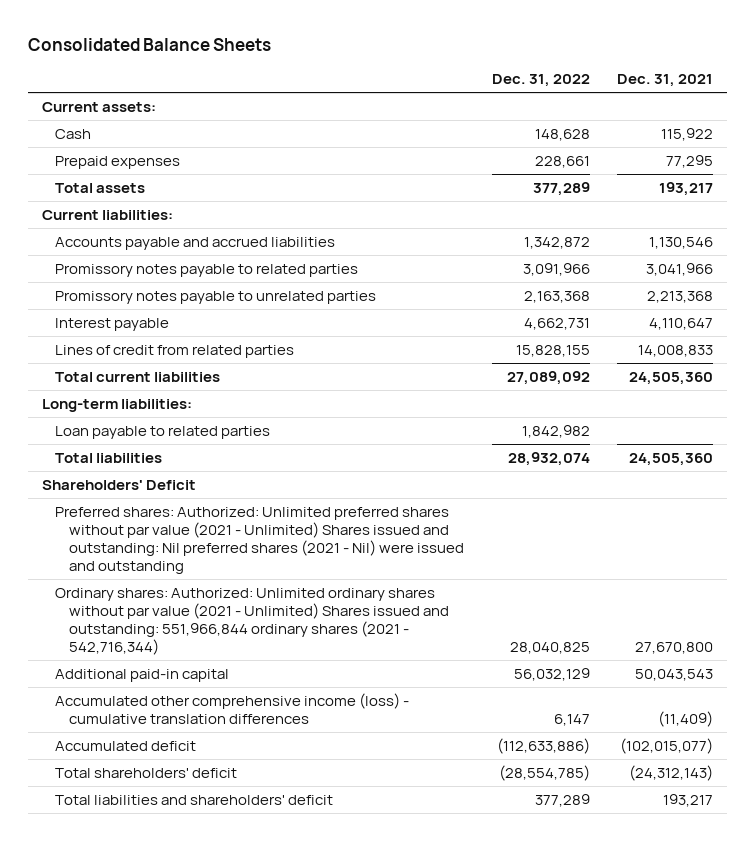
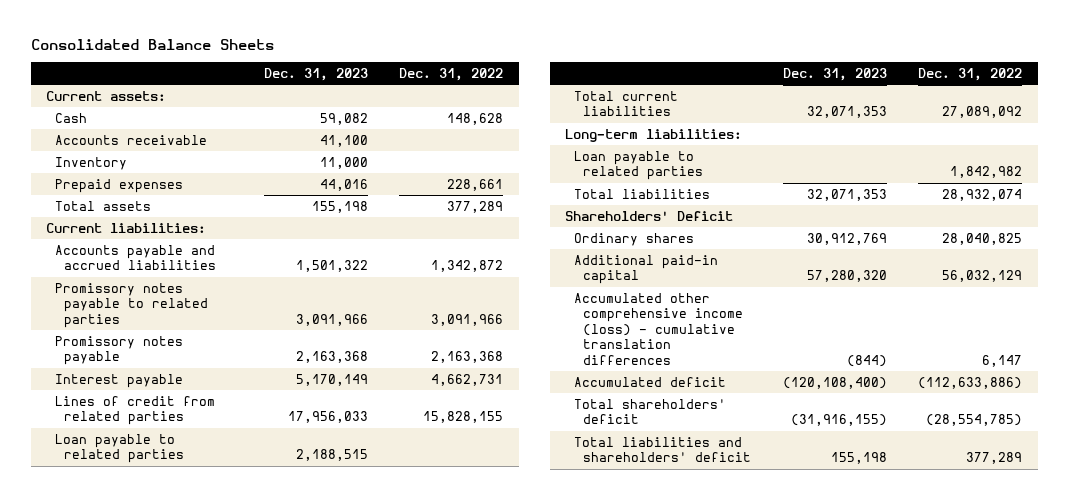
[617,74,714,88] Dec. 31, 2021 -> none
none -> [263,67,368,81] Dec. 31, 2023
none -> [55,134,208,145] Accounts receivable
none -> [55,156,128,170] Inventory
[55,290,377,304] Promissory notes payable to unrelated parties -> [55,335,184,366] Promissory notes payable
none -> [55,433,185,464] Loan payable to related parties
[55,506,464,574] Preferred shares: Authorized: Unlimited preferred shares without par value (2021 - Unlimited) Shares issued and outstanding: Nil preferred shares (2021 - Nil) were issued and outstanding -> none
[55,587,449,655] Ordinary shares: Authorized: Unlimited ordinary shares without par value (2021 - Unlimited) Shares issued and outstanding: 551,966,844 ordinary shares (2021 - 542,716,344) -> [574,232,695,246] Ordinary shares

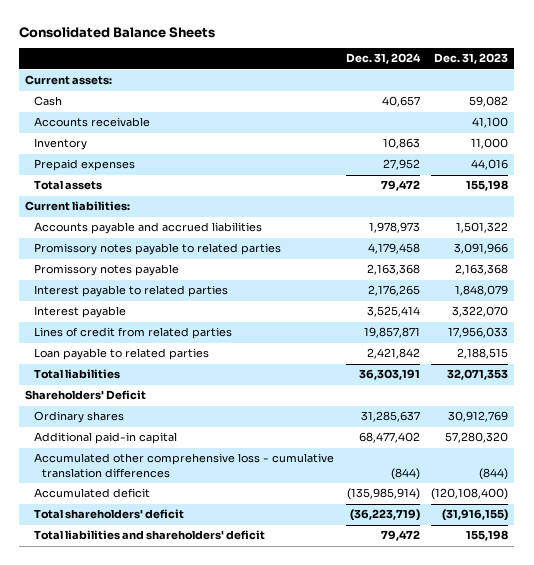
[399,67,504,81] Dec. 31, 2022 -> none
none -> [345,53,421,65] Dec. 31, 2024
none -> [33,285,228,298] Interest payable to related parties
[295,373,368,386] 5,170,149 -> [452,306,509,318] 3,322,070
[574,90,679,117] Total current liabilities -> none
[565,128,743,142] Long-term liabilities: -> none
[574,150,704,181] Loan payable to related parties -> none
[574,292,744,366] Accumulated other comprehensive income (loss) - cumulative translation differences -> [33,453,334,478] Accumulated other comprehensive loss - cumulative translation differences

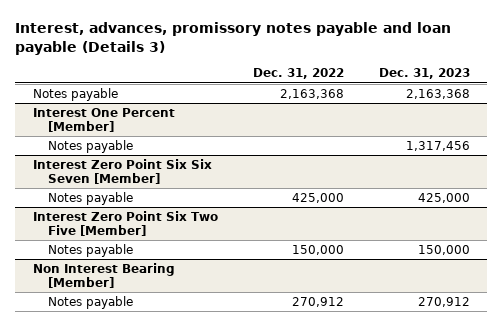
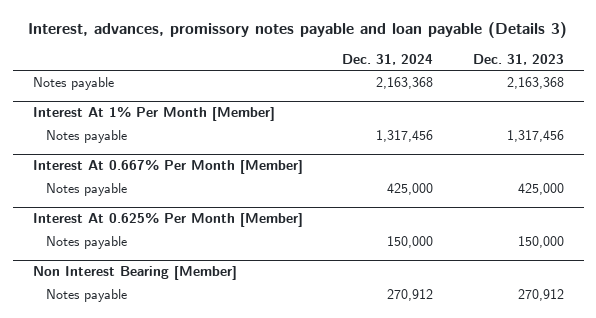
[252,68,344,80] Dec. 31, 2022 -> none
none -> [342,53,434,65] Dec. 31, 2024
[32,107,175,133] Interest One Percent [Member] -> [32,106,275,122] Interest At 1% Per Month [Member]
[32,158,212,185] Interest Zero Point Six Six Seven [Member] -> [32,159,303,175] Interest At 0.667% Per Month [Member]
[32,210,218,237] Interest Zero Point Six Two Five [Member] -> [32,212,303,228] Interest At 0.625% Per Month [Member]

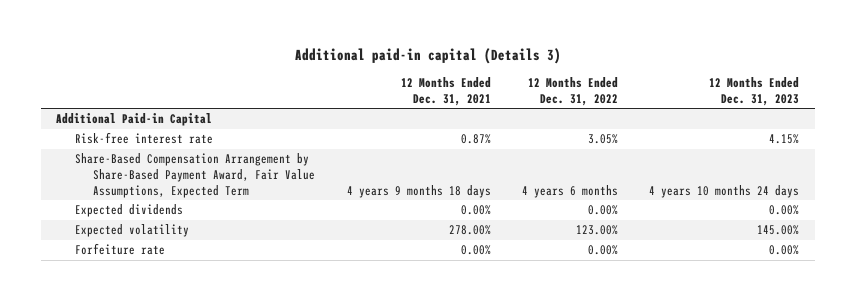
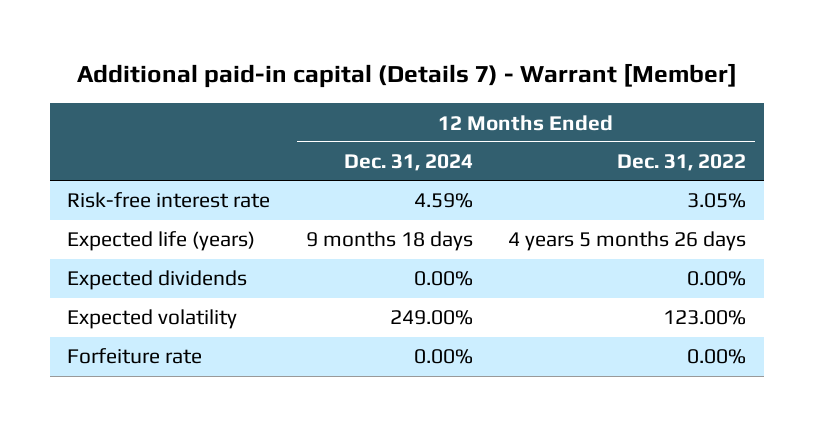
[294,48,561,65] Additional paid-in capital (Details 3) -> [76,63,737,89] Additional paid-in capital (Details 7) - Warrant [Member]
[400,77,491,106] 12 Months Ended Dec. 31, 2021 -> none
[709,77,800,106] 12 Months Ended Dec. 31, 2023 -> none
none -> [343,154,473,172] Dec. 31, 2024
[56,113,213,127] Additional Paid-in Capital -> none
[74,153,316,198] Share-Based Compensation Arrangement by Share-Based Payment Award, Fair Value Assumptions, Expected Term -> none
none -> [67,231,256,252] Expected life (years)

